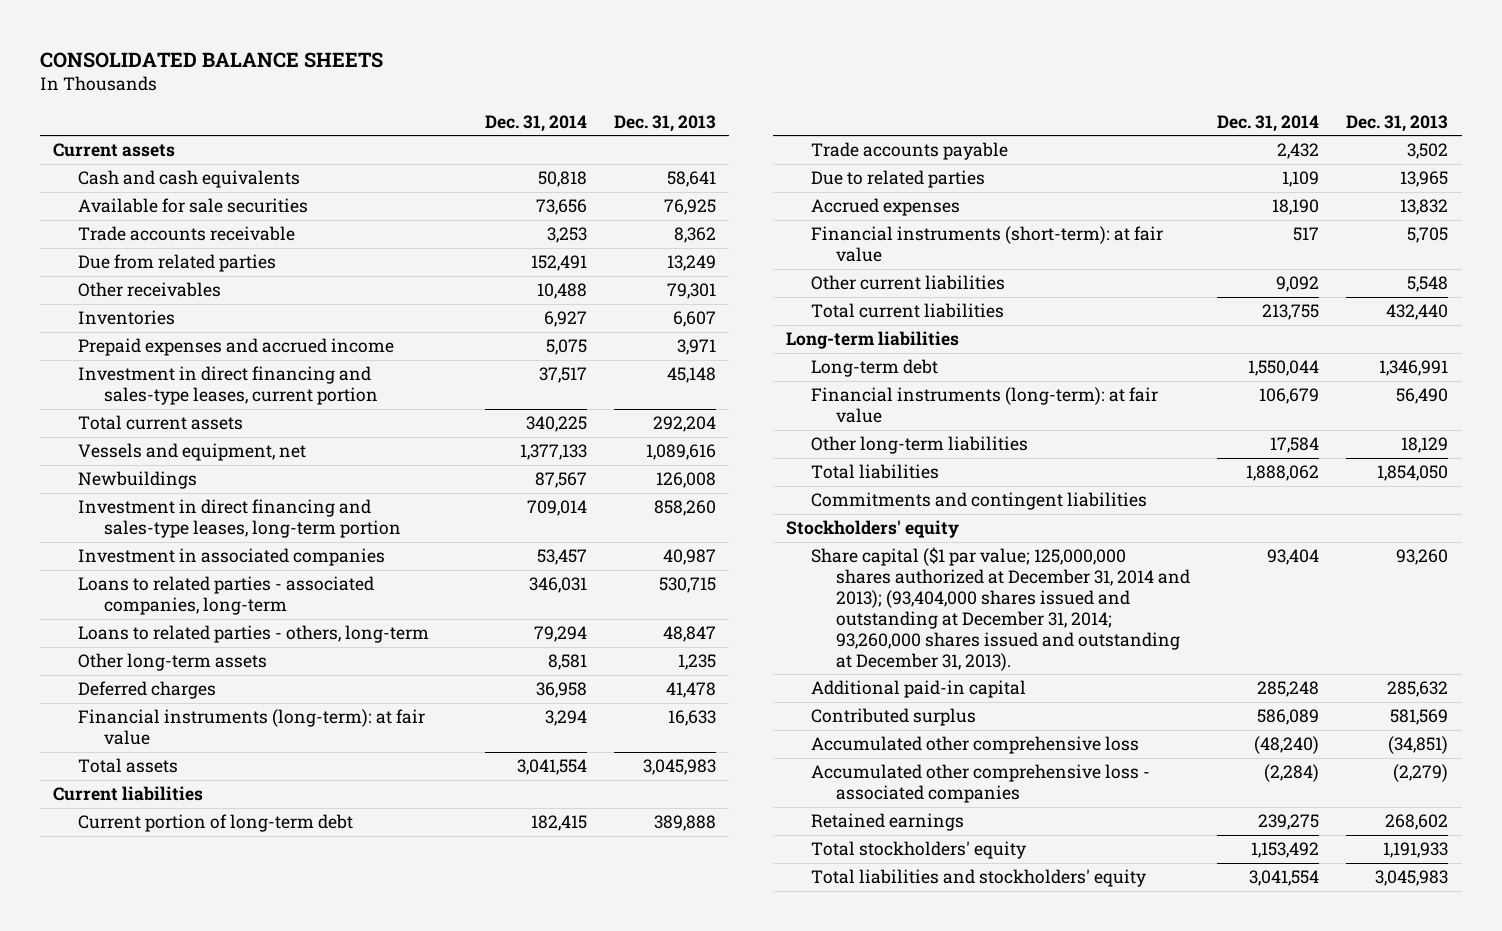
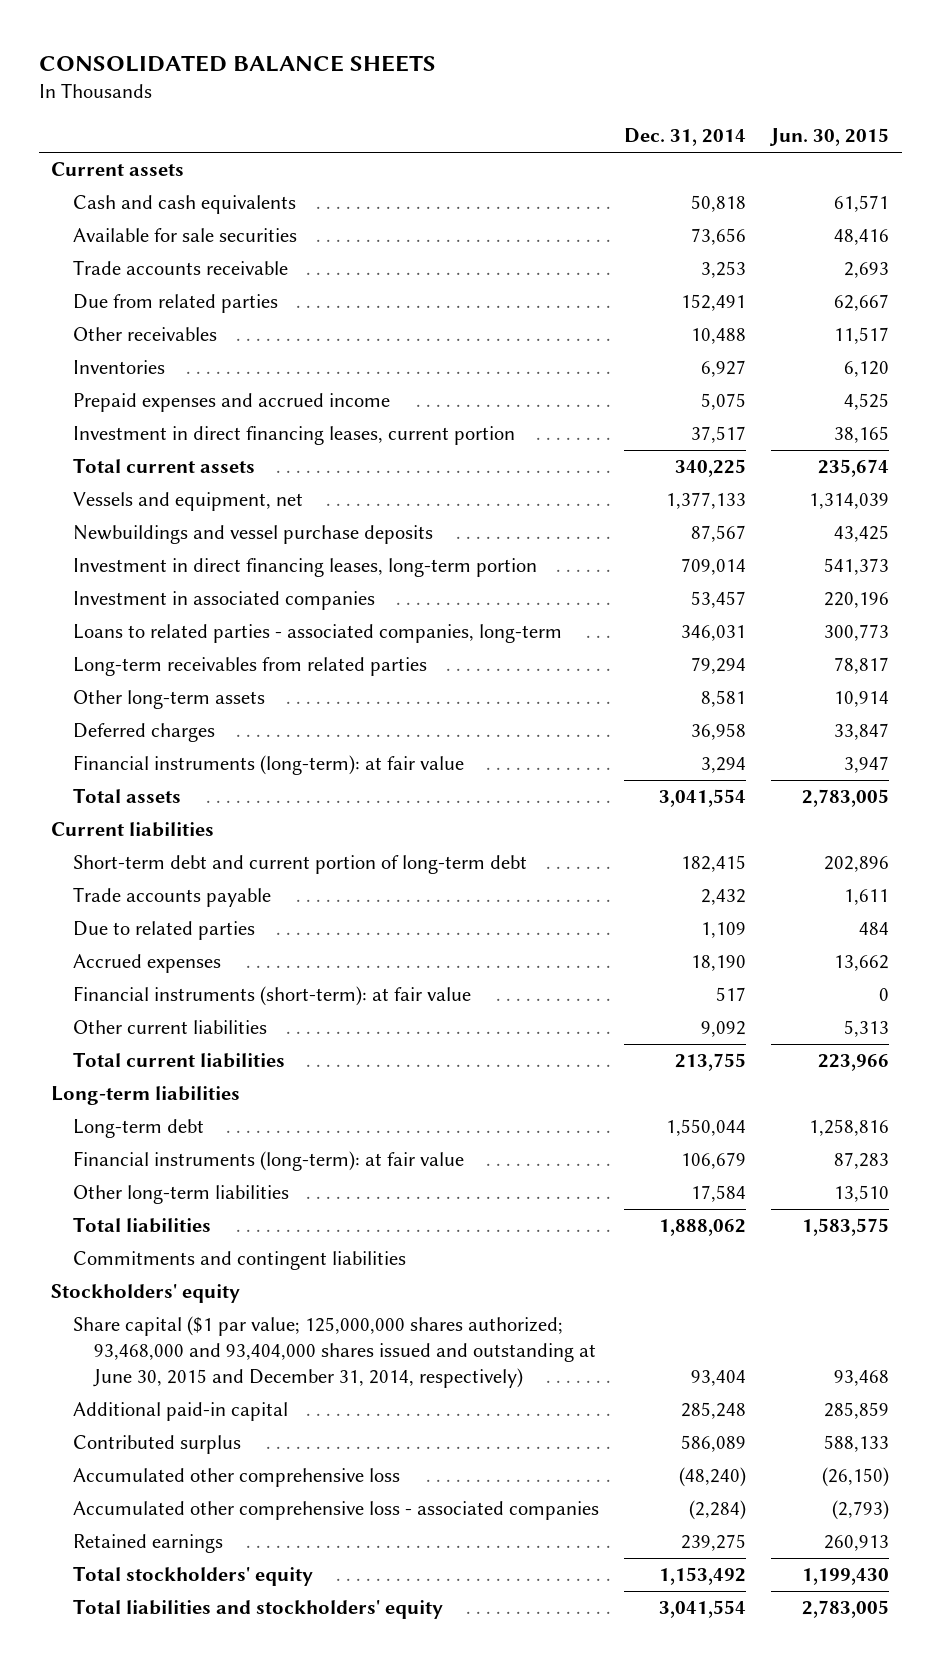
[613,114,716,132] Dec. 31, 2013 -> none
none -> [769,128,890,147] Jun. 30, 2015
[78,366,378,406] Investment in direct financing and sales-type leases, current portion -> [72,426,515,446] Investment in direct financing leases, current portion
[78,471,198,490] Newbuildings -> [72,525,433,545] Newbuildings and vessel purchase deposits
[78,499,401,539] Investment in direct financing and sales-type leases, long-term portion -> [72,558,537,578] Investment in direct financing leases, long-term portion
[78,625,430,644] Loans to related parties - others, long-term -> [72,657,427,677] Long-term receivables from related parties
[78,814,354,833] Current portion of long-term debt -> [72,855,527,875] Short-term debt and current portion of long-term debt
[811,547,1191,671] Share capital ($1 par value; 125,000,000 shares authorized at December 31, 2014 and 2013); (93,404,000 shares issued and outstanding at December 31, 2014; 93,260,000 shares issued and outstanding at December 31, 2013). -> [72,1316,596,1389] Share capital ($1 par value; 125,000,000 shares authorized; 93,468,000 and 93,404,000 shares issued and outstanding at June 30, 2015 and December 31, 2014, respectively)

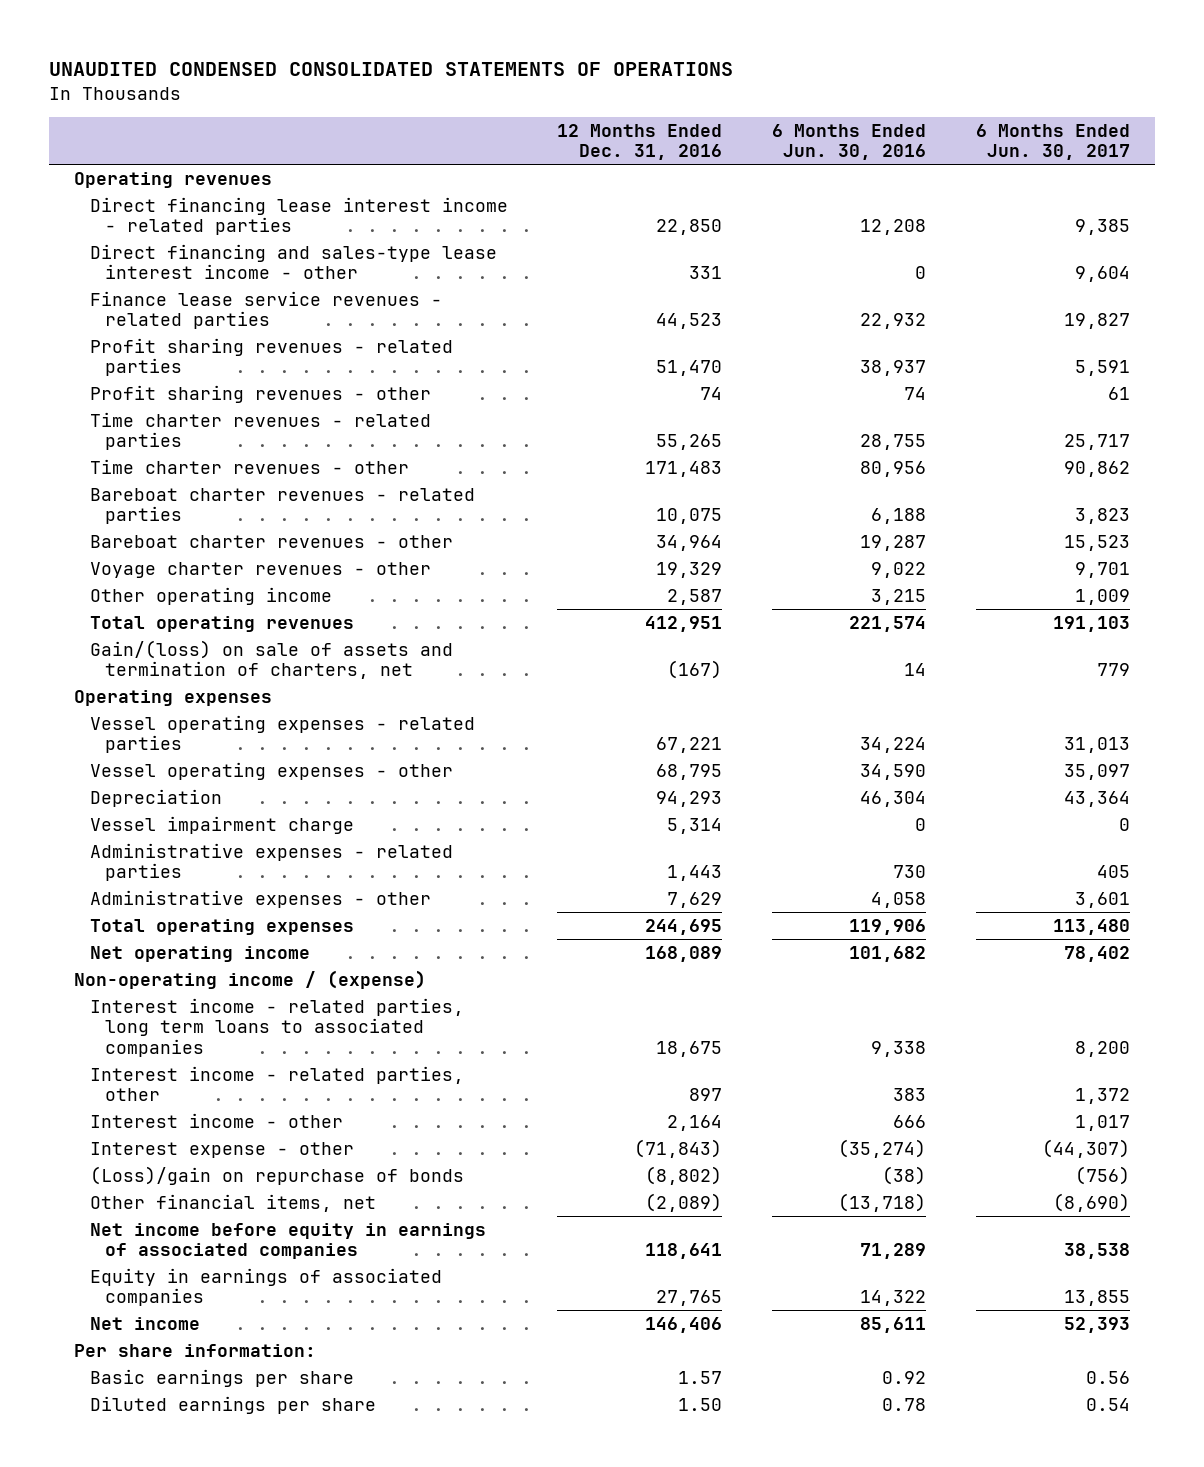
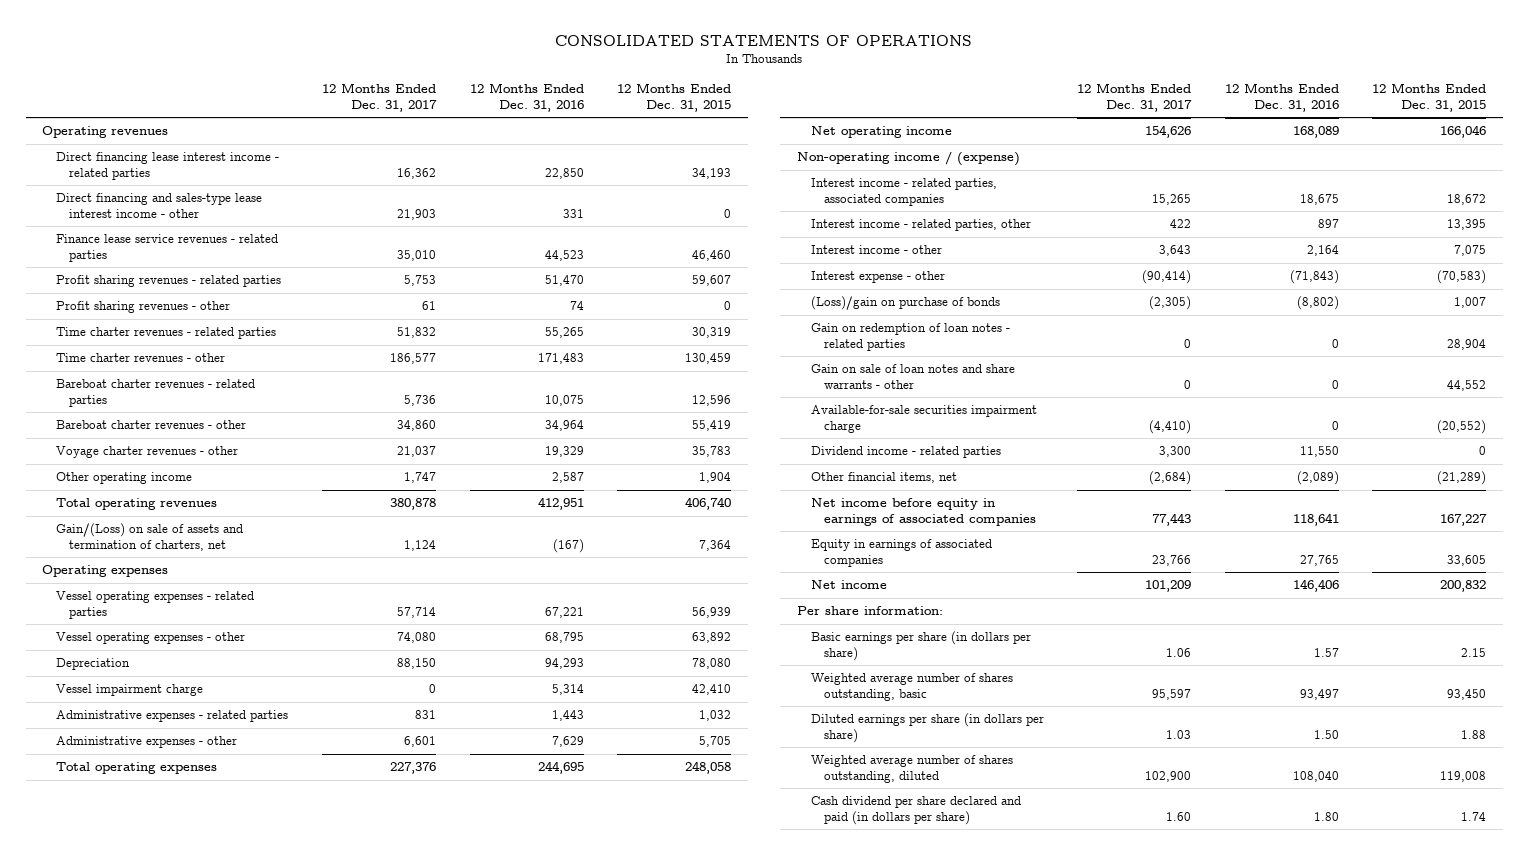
[48,62,733,77] UNAUDITED CONDENSED CONSOLIDATED STATEMENTS OF OPERATIONS -> [555,34,973,46] CONSOLIDATED STATEMENTS OF OPERATIONS
[772,124,927,161] 6 Months Ended Jun. 30, 2016 -> none
[975,124,1130,161] 6 Months Ended Jun. 30, 2017 -> none
none -> [322,83,438,112] 12 Months Ended Dec. 31, 2017
none -> [617,83,732,112] 12 Months Ended Dec. 31, 2015
[89,639,453,680] Gain/(loss) on sale of assets and termination of charters, net -> [55,523,243,551] Gain/(Loss) on sale of assets and termination of charters, net
[89,997,464,1057] Interest income - related parties, long term loans to associated companies -> [810,178,997,206] Interest income - related parties, associated companies
[89,1165,464,1185] (Loss)/gain on repurchase of bonds -> [810,296,1000,311] (Loss)/gain on purchase of bonds
none -> [810,323,1010,351] Gain on redemption of loan notes - related parties
none -> [810,364,1015,389] Gain on sale of loan notes and share warrants - other
none -> [810,405,1037,433] Available-for-sale securities impairment charge
none -> [810,446,1001,459] Dividend income - related parties
[89,1368,354,1387] Basic earnings per share -> [810,631,1031,661] Basic earnings per share (in dollars per share)
none -> [810,673,1013,701] Weighted average number of shares outstanding, basic
[89,1395,376,1414] Diluted earnings per share -> [810,713,1044,743] Diluted earnings per share (in dollars per share)
none -> [810,755,1013,783] Weighted average number of shares outstanding, diluted
none -> [810,796,1021,825] Cash dividend per share declared and paid (in dollars per share)

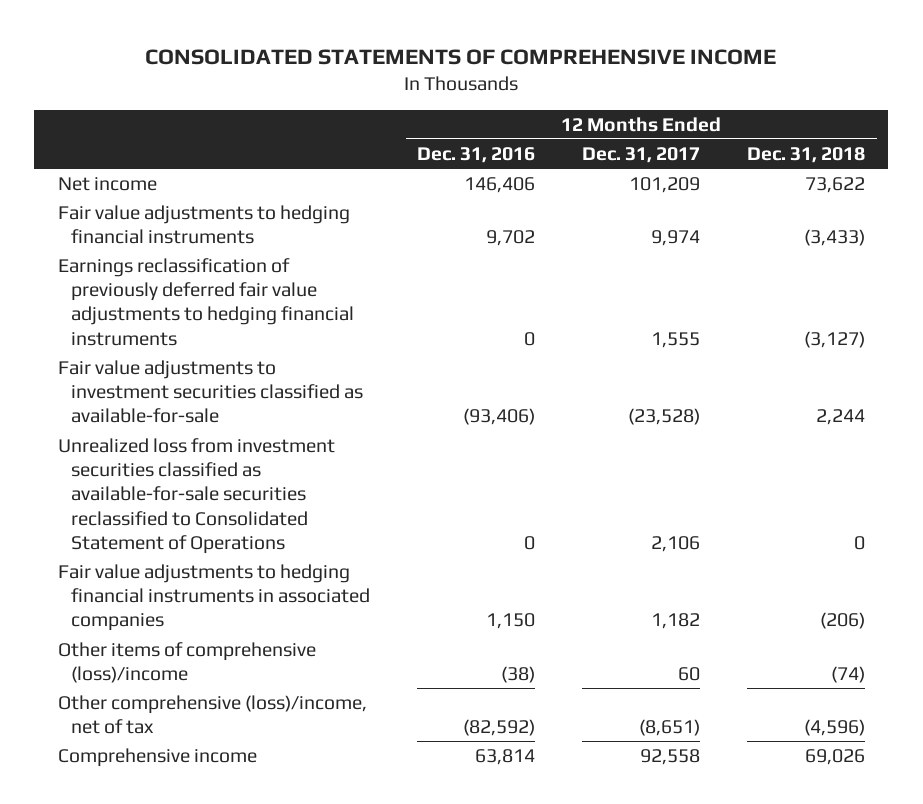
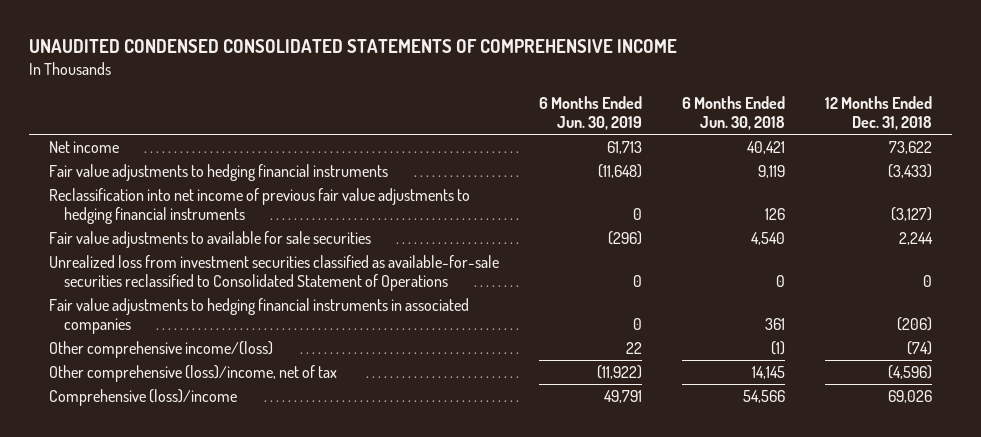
[145,49,777,66] CONSOLIDATED STATEMENTS OF COMPREHENSIVE INCOME -> [28,39,677,54] UNAUDITED CONDENSED CONSOLIDATED STATEMENTS OF COMPREHENSIVE INCOME
[417,146,536,163] Dec. 31, 2016 -> none
[582,146,701,163] Dec. 31, 2017 -> none
none -> [538,96,642,131] 6 Months Ended Jun. 30, 2019
none -> [682,96,786,131] 6 Months Ended Jun. 30, 2018
[57,257,355,346] Earnings reclassification of previously deferred fair value adjustments to hedging financial instruments -> [48,187,470,225] Reclassification into net income of previous fair value adjustments to hedging financial instruments
[57,359,364,424] Fair value adjustments to investment securities classified as available-for-sale -> [48,230,371,248] Fair value adjustments to available for sale securities
[57,641,316,684] Other items of comprehensive (loss)/income -> [48,340,273,358] Other comprehensive income/(loss)
[57,747,257,767] Comprehensive income -> [48,388,237,406] Comprehensive (loss)/income

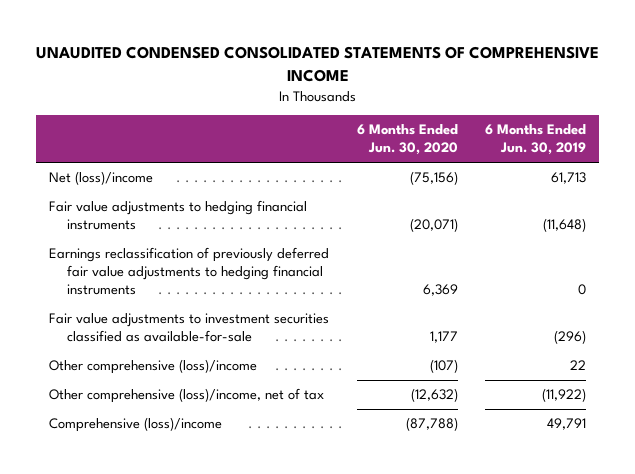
[682,96,786,131] 6 Months Ended Jun. 30, 2018 -> none
[825,96,933,131] 12 Months Ended Dec. 31, 2018 -> none
none -> [356,124,458,156] 6 Months Ended Jun. 30, 2020
[48,140,119,153] Net income -> [49,171,154,186] Net (loss)/income
[48,254,499,292] Unrealized loss from investment securities classified as available-for-sale securities reclassified to Consolidated Statement of Operations -> none
[48,297,469,335] Fair value adjustments to hedging financial instruments in associated companies -> none
[48,187,470,225] Reclassification into net income of previous fair value adjustments to hedging financial instruments -> [49,247,330,296] Earnings reclassification of previously deferred fair value adjustments to hedging financial instruments
[48,230,371,248] Fair value adjustments to available for sale securities -> [49,313,330,343] Fair value adjustments to investment securities classified as available-for-sale
[48,340,273,358] Other comprehensive income/(loss) -> [49,359,258,375] Other comprehensive (loss)/income

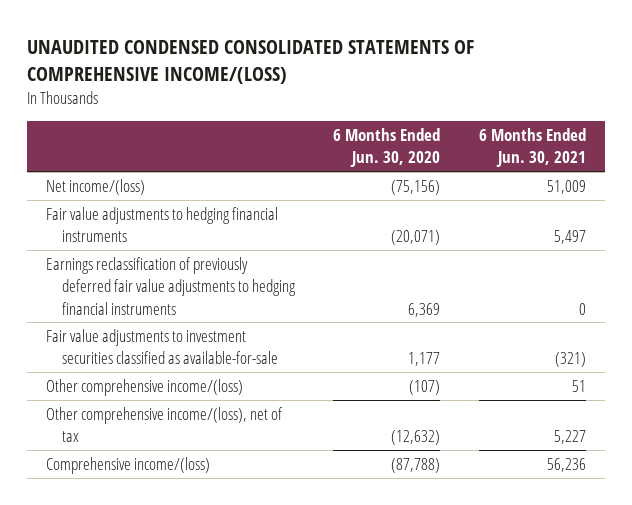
[35,46,599,82] UNAUDITED CONDENSED CONSOLIDATED STATEMENTS OF COMPREHENSIVE INCOME -> [27,39,475,84] UNAUDITED CONDENSED CONSOLIDATED STATEMENTS OF COMPREHENSIVE INCOME/(LOSS)
[484,124,586,156] 6 Months Ended Jun. 30, 2019 -> none
none -> [478,128,586,168] 6 Months Ended Jun. 30, 2021
[49,171,154,186] Net (loss)/income -> [46,179,146,196] Net income/(loss)
[49,359,258,375] Other comprehensive (loss)/income -> [46,379,244,397] Other comprehensive income/(loss)
[49,388,325,404] Other comprehensive (loss)/income, net of tax -> [46,407,284,443] Other comprehensive income/(loss), net of tax
[49,417,223,433] Comprehensive (loss)/income -> [46,457,211,475] Comprehensive income/(loss)

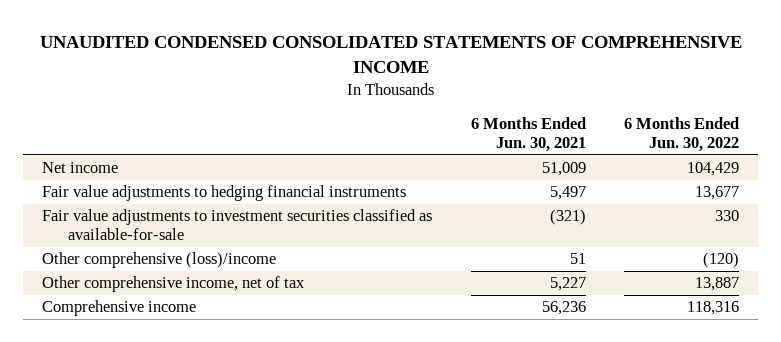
[27,39,475,84] UNAUDITED CONDENSED CONSOLIDATED STATEMENTS OF COMPREHENSIVE INCOME/(LOSS) -> [39,36,742,74] UNAUDITED CONDENSED CONSOLIDATED STATEMENTS OF COMPREHENSIVE INCOME
[333,128,441,168] 6 Months Ended Jun. 30, 2020 -> none
none -> [624,117,740,152] 6 Months Ended Jun. 30, 2022
[46,179,146,196] Net income/(loss) -> [42,162,119,174] Net income
[46,257,296,315] Earnings reclassification of previously deferred fair value adjustments to hedging financial instruments -> none
[46,379,244,397] Other comprehensive income/(loss) -> [42,252,277,269] Other comprehensive (loss)/income
[46,407,284,443] Other comprehensive income/(loss), net of tax -> [42,276,306,293] Other comprehensive income, net of tax
[46,457,211,475] Comprehensive income/(loss) -> [42,300,197,317] Comprehensive income

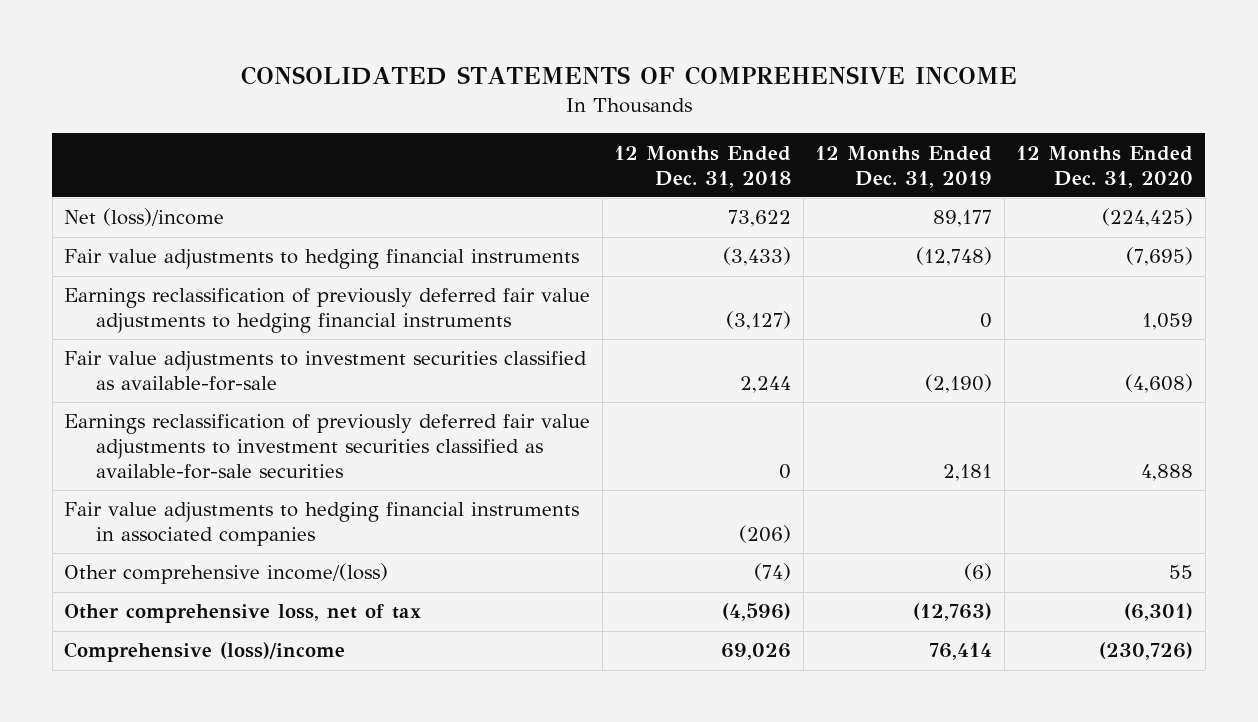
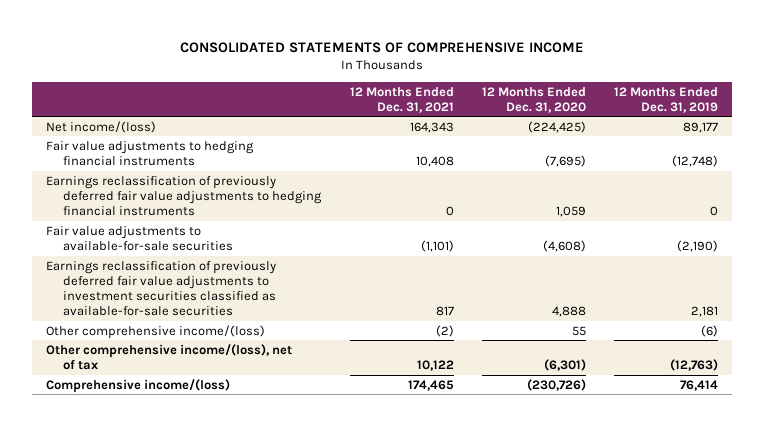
[614,145,792,188] 12 Months Ended Dec. 31, 2018 -> none
none -> [349,86,454,113] 12 Months Ended Dec. 31, 2021
[64,208,225,227] Net (loss)/income -> [46,120,157,133] Net income/(loss)
[64,351,588,392] Fair value adjustments to investment securities classified as available-for-sale -> [46,225,234,251] Fair value adjustments to available-for-sale securities
[64,502,580,547] Fair value adjustments to hedging financial instruments in associated companies -> none
[64,604,422,624] Other comprehensive loss, net of tax -> [46,343,293,370] Other comprehensive income/(loss), net of tax
[64,642,346,663] Comprehensive (loss)/income -> [46,378,231,393] Comprehensive income/(loss)

